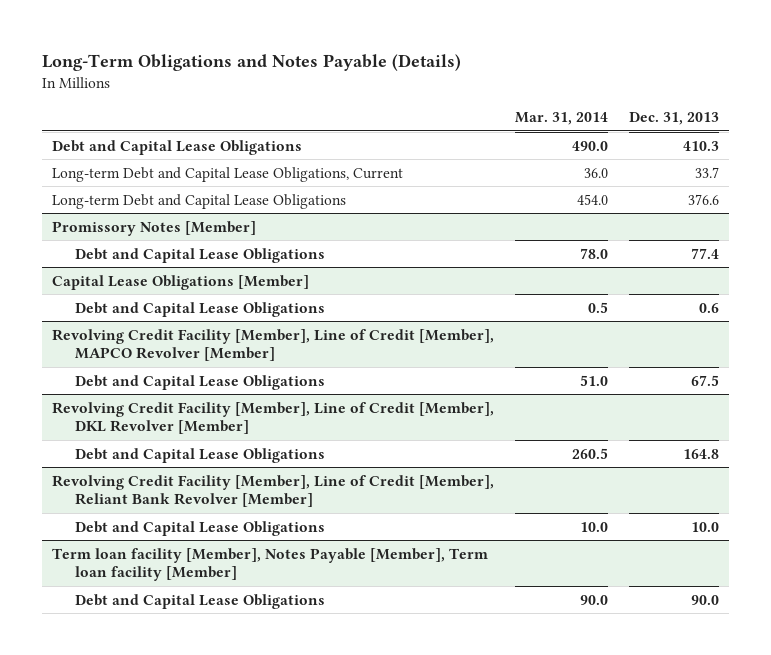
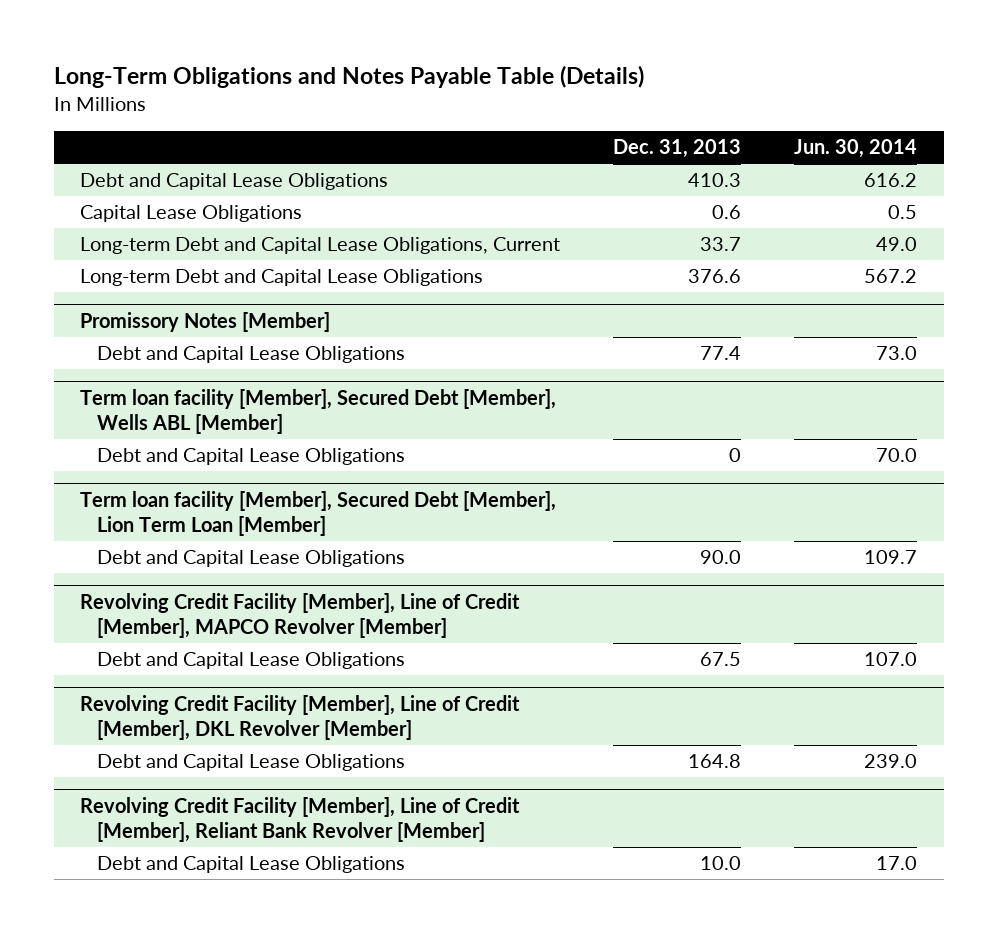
[42,53,462,71] Long-Term Obligations and Notes Payable (Details) -> [53,65,644,89] Long-Term Obligations and Notes Payable Table (Details)
[515,112,609,126] Mar. 31, 2014 -> none
none -> [794,138,918,158] Jun. 30, 2014
none -> [80,205,303,223] Capital Lease Obligations
[52,274,310,290] Capital Lease Obligations [Member] -> none
none -> [80,388,557,434] Term loan facility [Member], Secured Debt [Member], Wells ABL [Member]
[698,302,719,313] 0.6 -> [729,448,742,463] 0
none -> [80,490,557,536] Term loan facility [Member], Secured Debt [Member], Lion Term Loan [Member]
none -> [96,550,405,568] Debt and Capital Lease Obligations
[52,547,489,582] Term loan facility [Member], Notes Payable [Member], Term loan facility [Member] -> none
[74,593,325,609] Debt and Capital Lease Obligations -> none

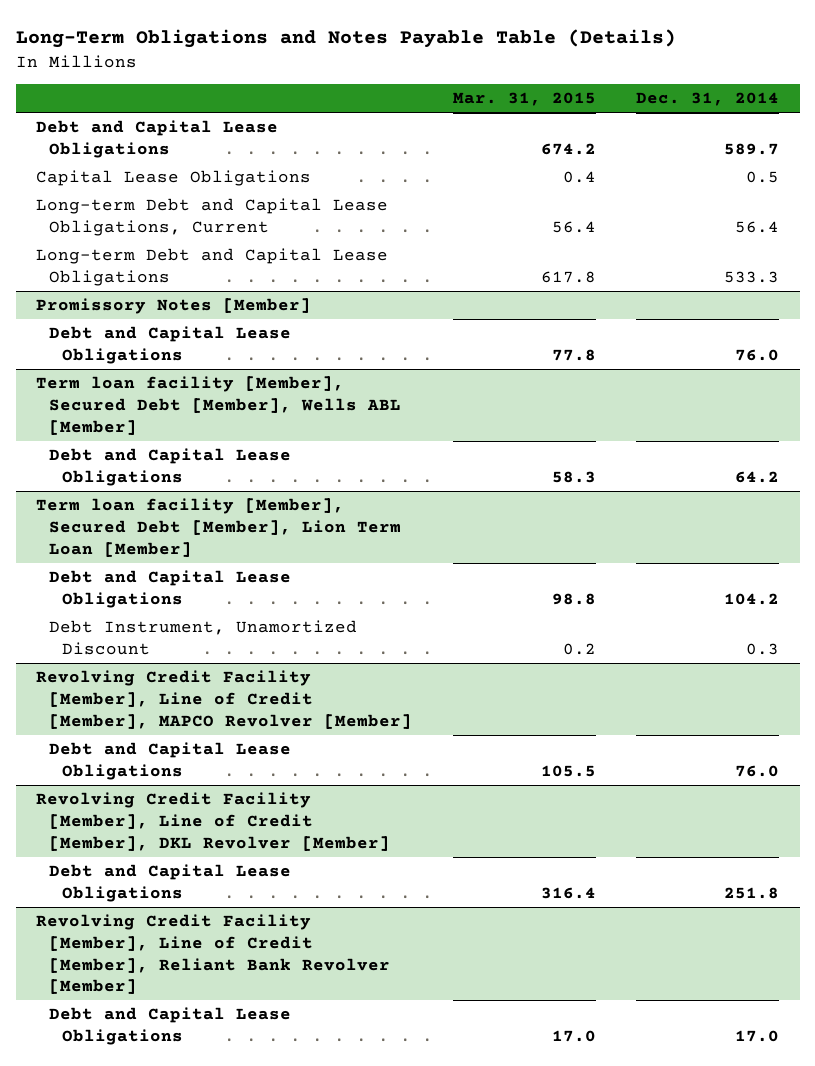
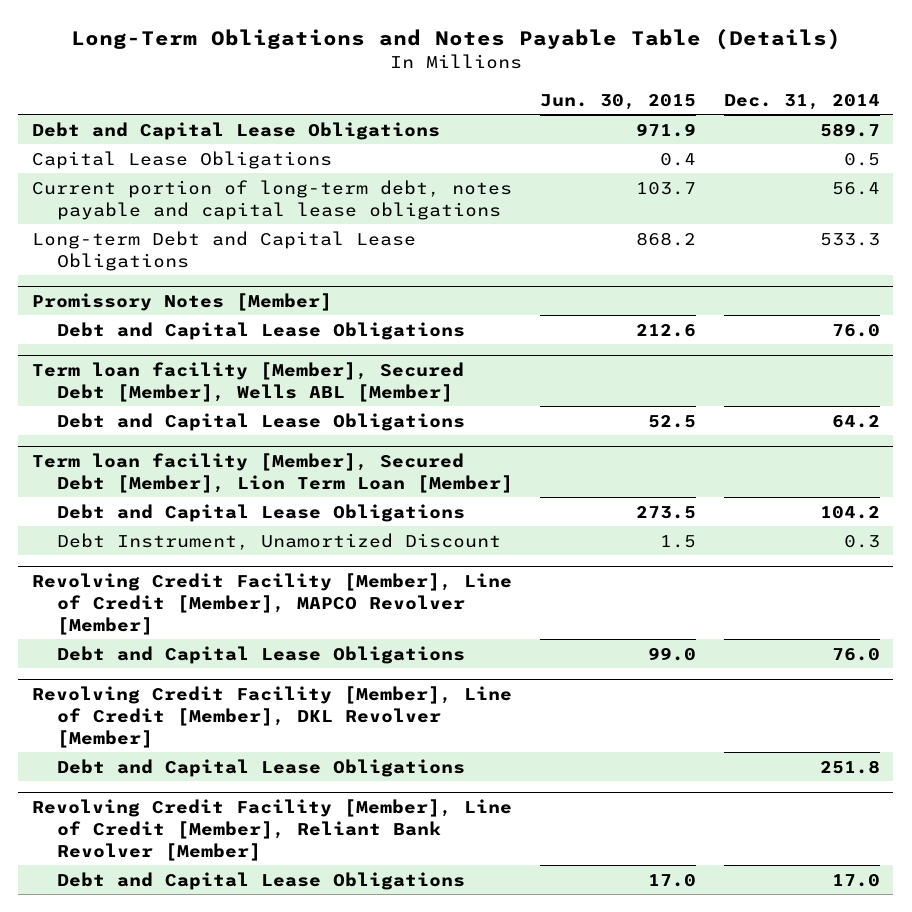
[452,92,596,107] Mar. 31, 2015 -> none
none -> [540,93,697,110] Jun. 30, 2015
[36,198,389,236] Long-term Debt and Capital Lease Obligations, Current -> [31,179,512,220] Current portion of long-term debt, notes payable and capital lease obligations

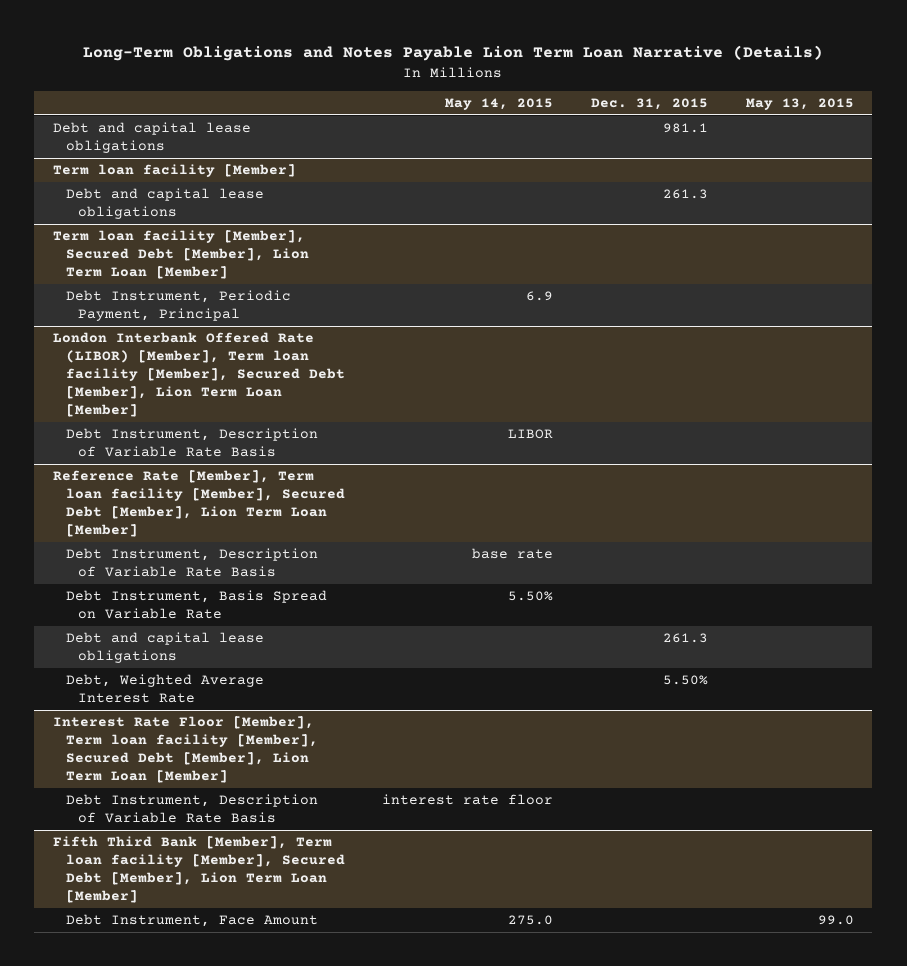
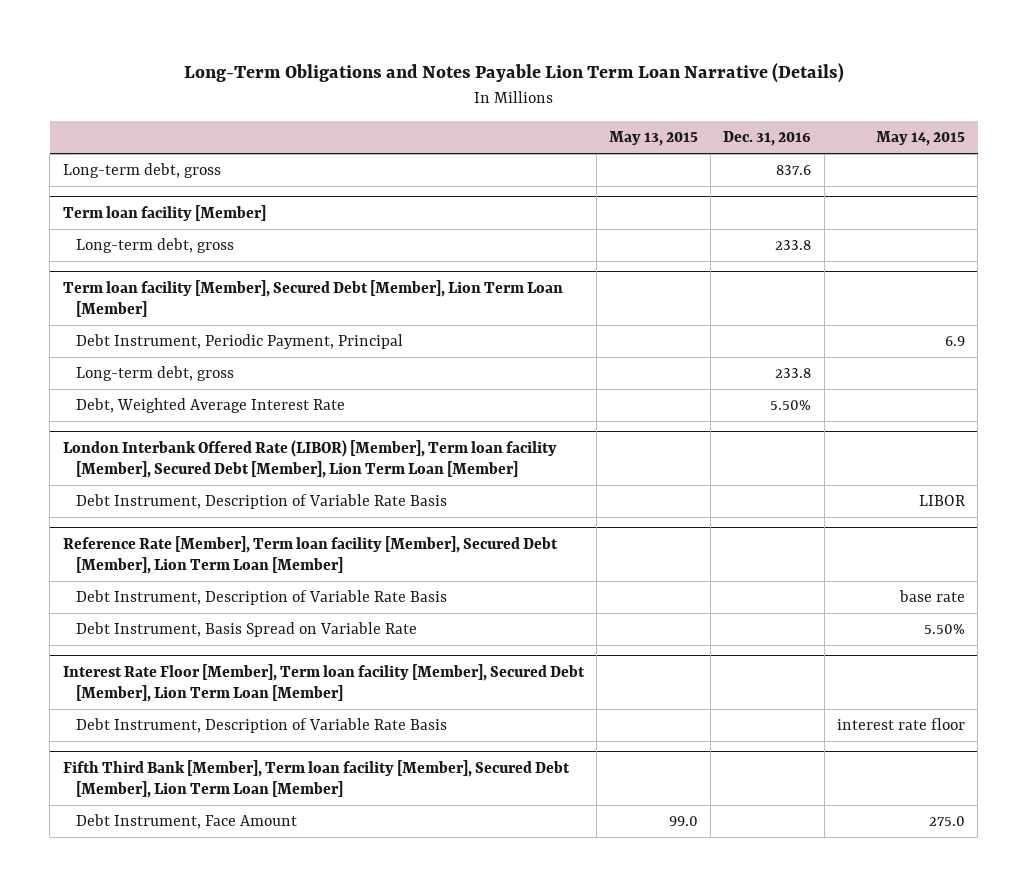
[590,98,708,111] Dec. 31, 2015 -> none
none -> [723,131,812,147] Dec. 31, 2016
[53,122,252,154] Debt and capital lease obligations -> [62,163,221,179] Long-term debt, gross
[65,188,264,220] Debt and capital lease obligations -> [76,238,235,254] Long-term debt, gross
none -> [76,366,235,382] Long-term debt, gross
none -> [76,398,346,414] Debt, Weighted Average Interest Rate
[65,632,264,664] Debt and capital lease obligations -> none
[65,674,264,704] Debt, Weighted Average Interest Rate -> none

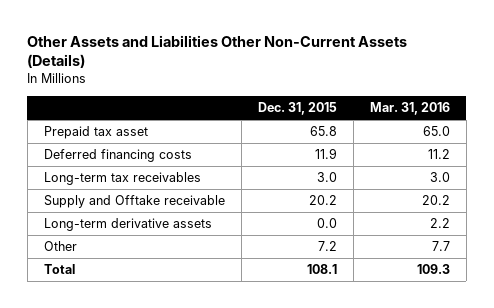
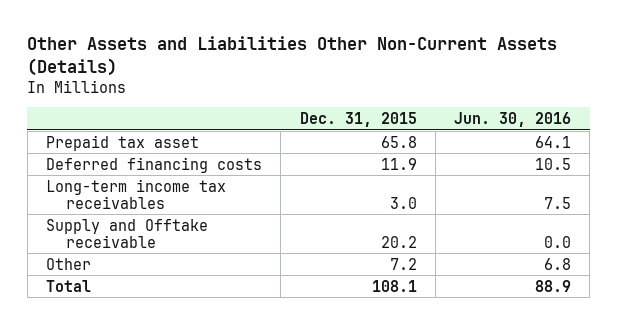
[369,102,450,116] Mar. 31, 2016 -> none
none -> [453,112,571,128] Jun. 30, 2016
[43,172,201,186] Long-term tax receivables -> [46,178,227,209] Long-term income tax receivables
[43,218,212,232] Long-term derivative assets -> none

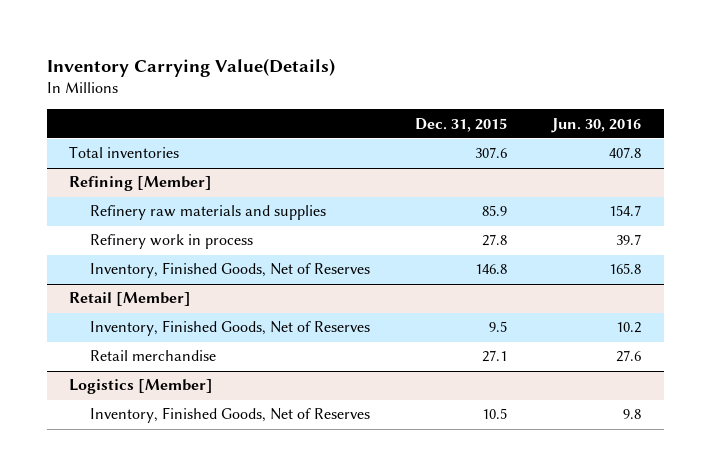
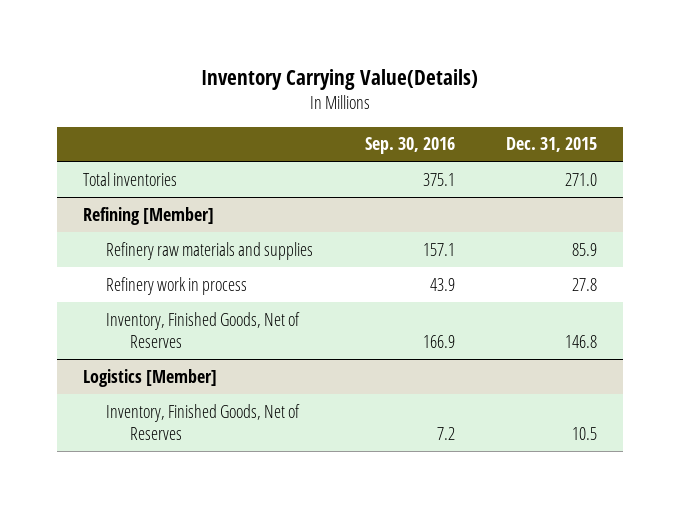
[551,117,642,133] Jun. 30, 2016 -> none
none -> [364,137,455,155] Sep. 30, 2016
[475,147,508,159] 307.6 -> [565,172,598,186] 271.0
[69,292,192,307] Retail [Member] -> none
[90,320,371,337] Inventory, Finished Goods, Net of Reserves -> none
[90,350,217,362] Retail merchandise -> none

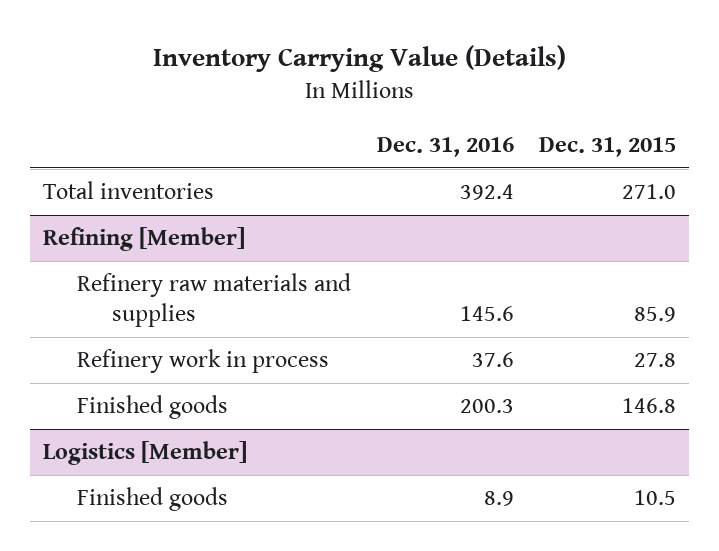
[200,68,478,90] Inventory Carrying Value(Details) -> [152,45,566,73] Inventory Carrying Value (Details)
[364,137,455,155] Sep. 30, 2016 -> none
none -> [376,137,514,158] Dec. 31, 2016
[106,311,301,348] Inventory, Finished Goods, Net of Reserves -> [77,395,229,420] Finished goods
[106,403,301,440] Inventory, Finished Goods, Net of Reserves -> [77,487,229,512] Finished goods

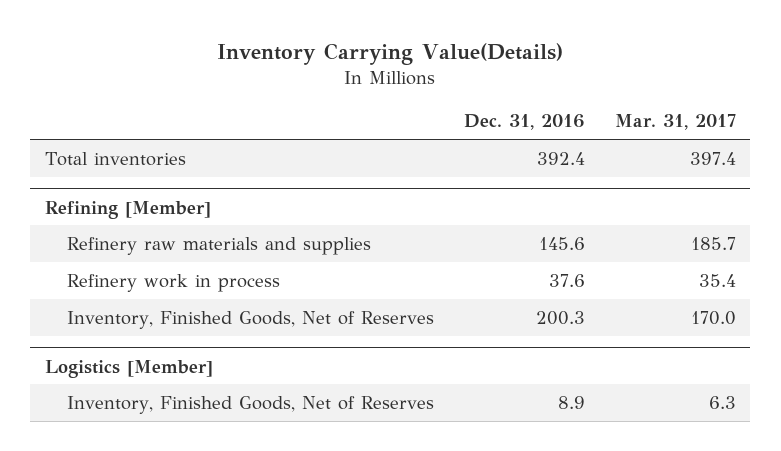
[152,45,566,73] Inventory Carrying Value (Details) -> [217,43,564,66] Inventory Carrying Value(Details)
[539,137,677,158] Dec. 31, 2015 -> none
none -> [614,114,736,131] Mar. 31, 2017
[77,395,229,420] Finished goods -> [67,310,435,329] Inventory, Finished Goods, Net of Reserves
[77,487,229,512] Finished goods -> [67,395,435,414] Inventory, Finished Goods, Net of Reserves

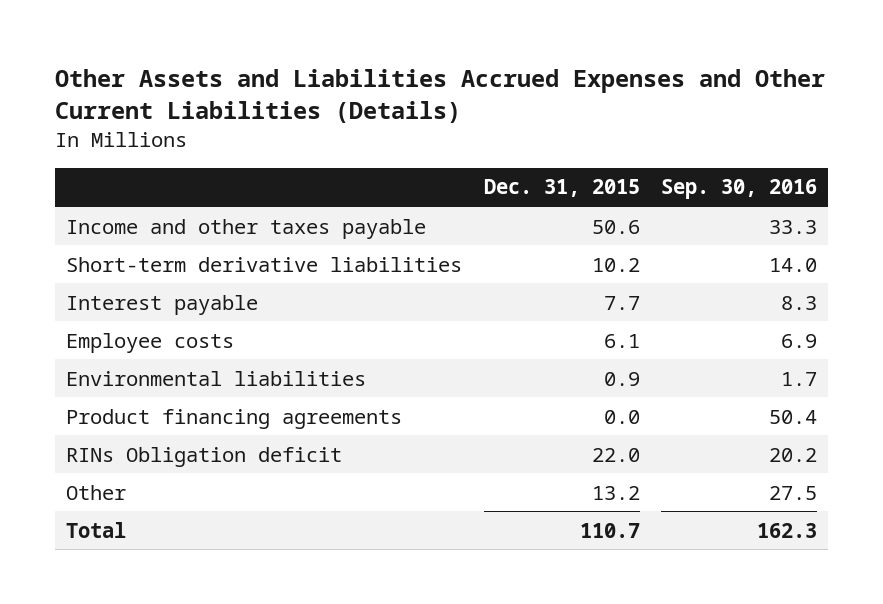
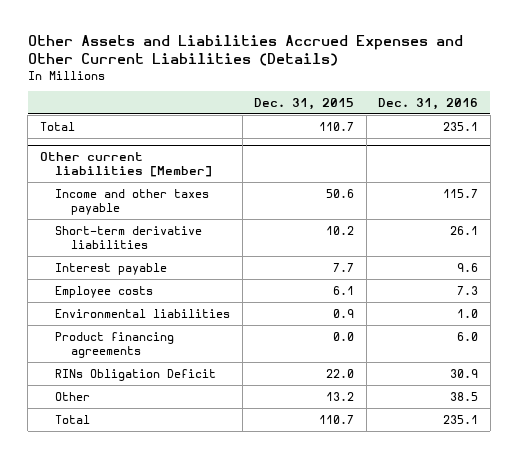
[661,179,818,200] Sep. 30, 2016 -> none
none -> [378,97,479,110] Dec. 31, 2016
none -> [39,121,75,131] Total
none -> [39,151,213,177] Other current liabilities [Member]
[65,446,342,467] RINs Obligation deficit -> [55,368,217,381] RINs Obligation Deficit

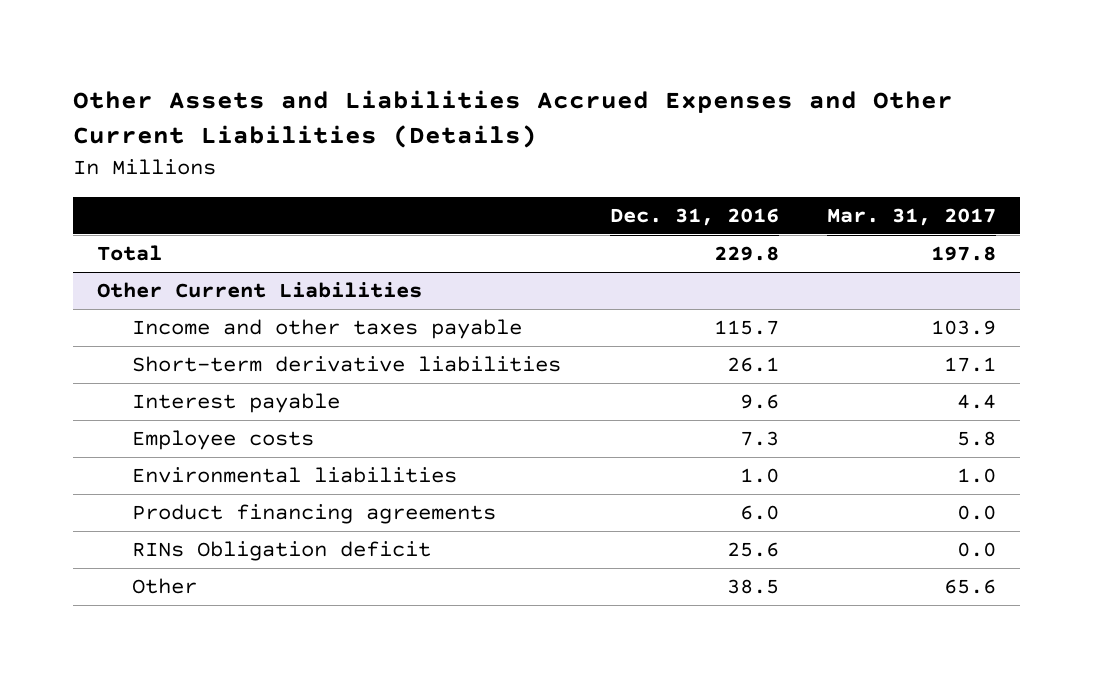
[254,97,355,110] Dec. 31, 2015 -> none
none -> [826,207,996,226] Mar. 31, 2017
[443,121,479,131] 235.1 -> [713,246,779,262] 229.8
[39,151,213,177] Other current liabilities [Member] -> [96,282,422,299] Other Current Liabilities
[55,368,217,381] RINs Obligation Deficit -> [132,541,432,562] RINs Obligation deficit
[450,368,479,378] 30.9 -> [726,542,779,558] 25.6
[55,414,91,424] Total -> none

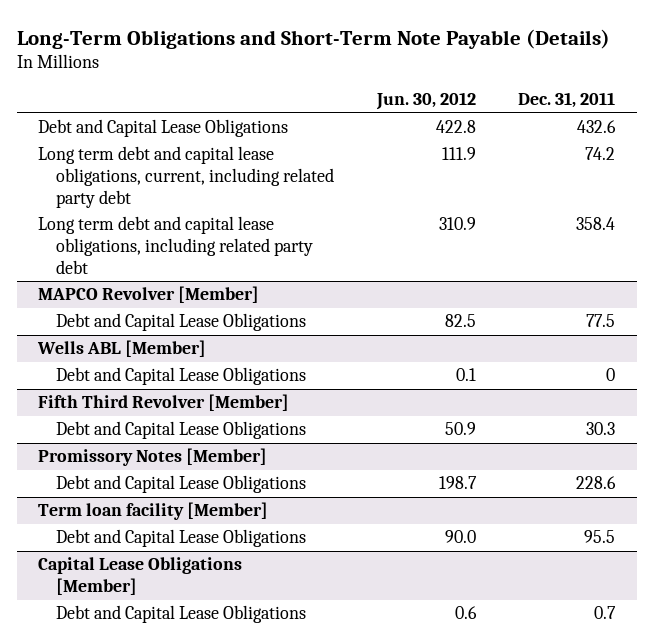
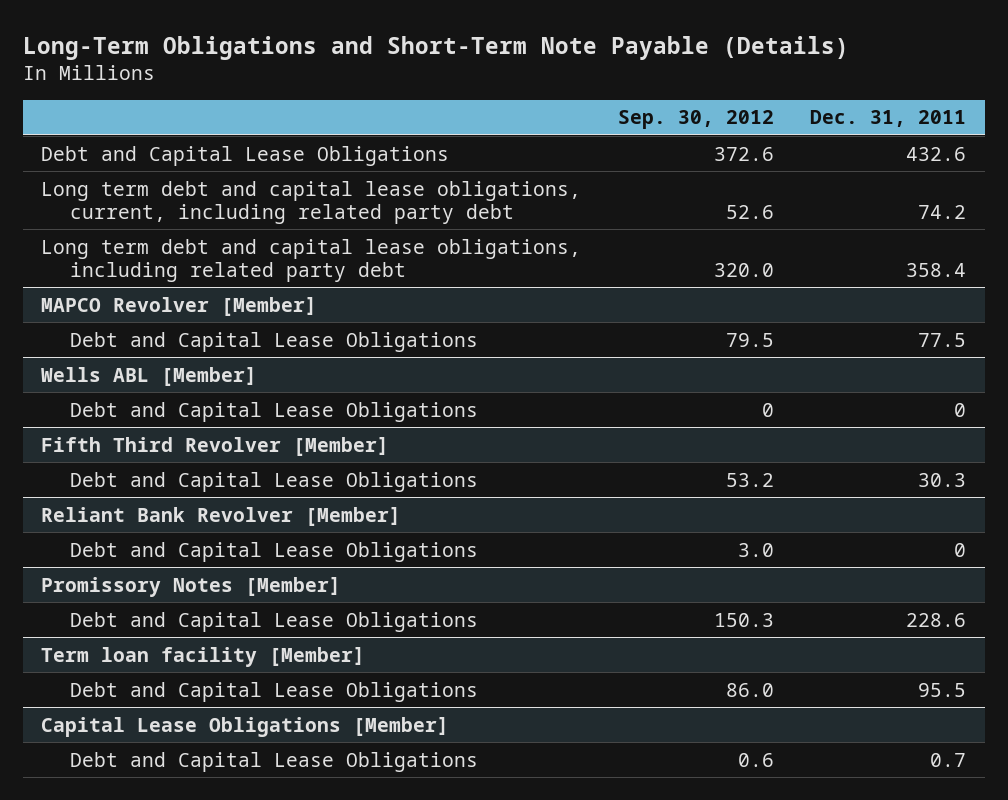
[375,92,476,111] Jun. 30, 2012 -> none
none -> [617,110,774,130] Sep. 30, 2012
none -> [41,506,402,526] Reliant Bank Revolver [Member]
none -> [69,541,478,562] Debt and Capital Lease Obligations

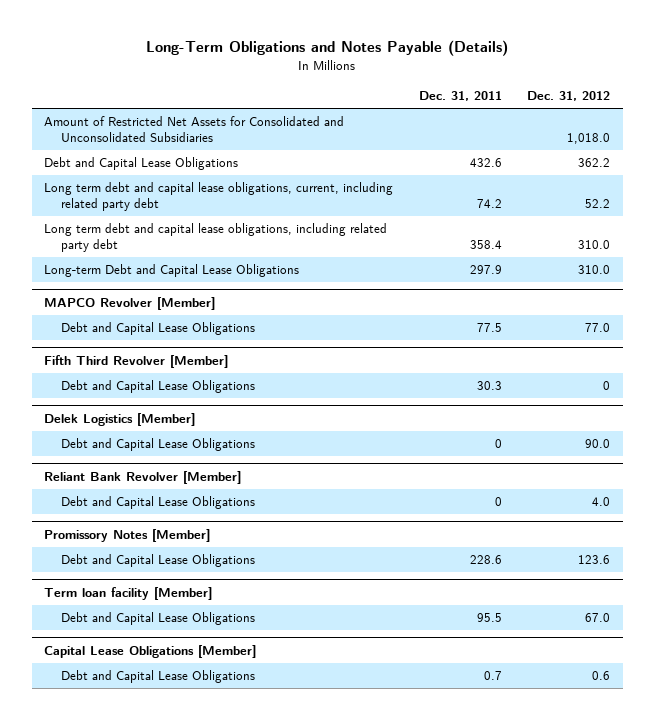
[22,35,849,60] Long-Term Obligations and Short-Term Note Payable (Details) -> [146,40,509,57] Long-Term Obligations and Notes Payable (Details)
[617,110,774,130] Sep. 30, 2012 -> none
none -> [527,91,611,102] Dec. 31, 2012
none -> [44,116,345,142] Amount of Restricted Net Assets for Consolidated and Unconsolidated Subsidiaries
none -> [44,264,300,278] Long-term Debt and Capital Lease Obligations
[41,366,258,386] Wells ABL [Member] -> none
[69,401,478,422] Debt and Capital Lease Obligations -> none
none -> [44,413,196,427] Delek Logistics [Member]
none -> [61,438,256,452] Debt and Capital Lease Obligations

